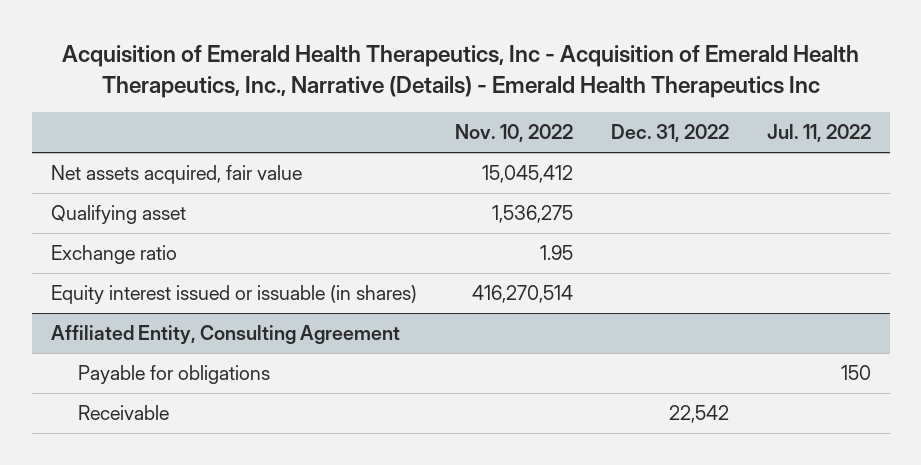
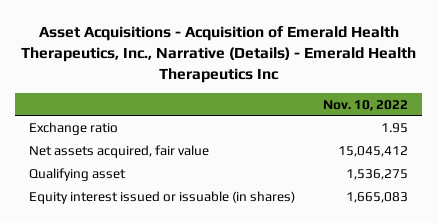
[61,45,859,98] Acquisition of Emerald Health Therapeutics, Inc - Acquisition of Emerald Health Therapeutics, Inc., Narrative (Details) - Emerald Health Therapeutics Inc -> [20,25,416,84] Asset Acquisitions - Acquisition of Emerald Health Therapeutics, Inc., Narrative (Details) - Emerald Health Therapeutics Inc
[610,124,729,143] Dec. 31, 2022 -> none
[766,124,871,143] Jul. 11, 2022 -> none
[50,245,177,265] Exchange ratio -> [29,121,119,135] Exchange ratio
[50,325,400,345] Affiliated Entity, Consulting Agreement -> none
[77,365,270,385] Payable for obligations -> none
[77,405,169,421] Receivable -> none
[471,285,573,304] 416,270,514 -> [346,191,409,203] 1,665,083

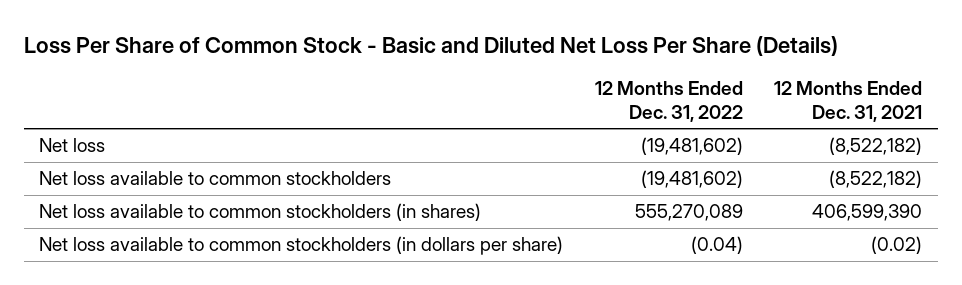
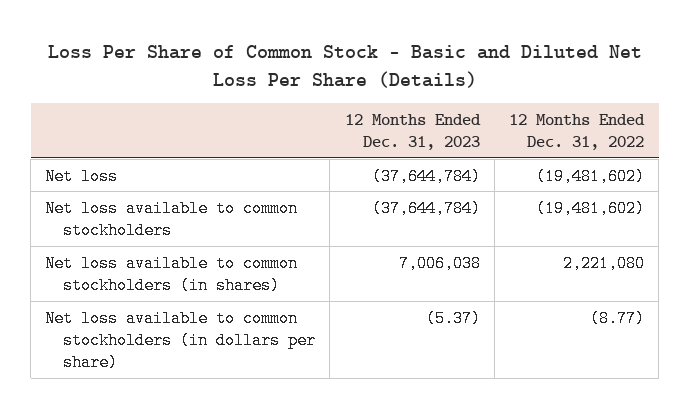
[774,81,923,122] 12 Months Ended Dec. 31, 2021 -> none
none -> [344,113,481,150] 12 Months Ended Dec. 31, 2023
[634,204,743,222] 555,270,089 -> [562,254,645,272] 2,221,080
[690,236,743,255] (0.04) -> [589,309,645,327] (8.77)

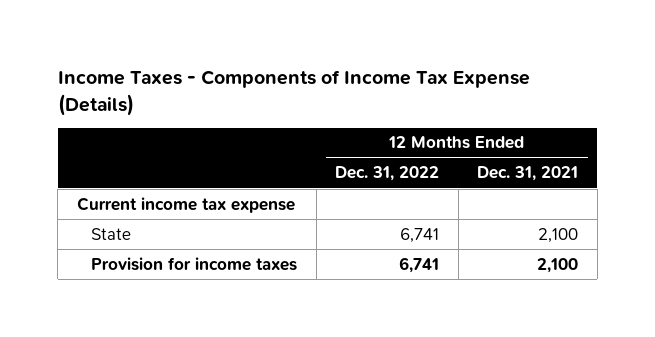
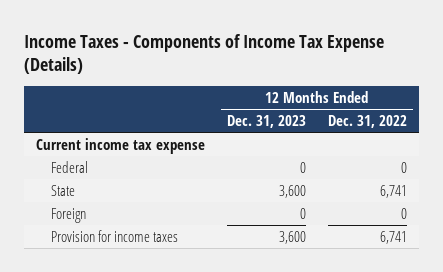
[477,166,579,182] Dec. 31, 2021 -> none
none -> [226,114,306,128] Dec. 31, 2023
none -> [51,160,89,173] Federal
none -> [51,207,87,223] Foreign

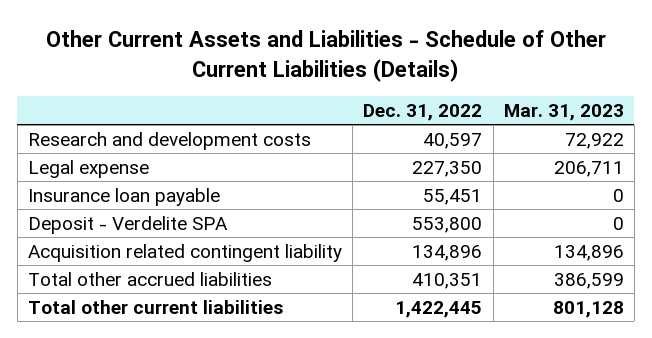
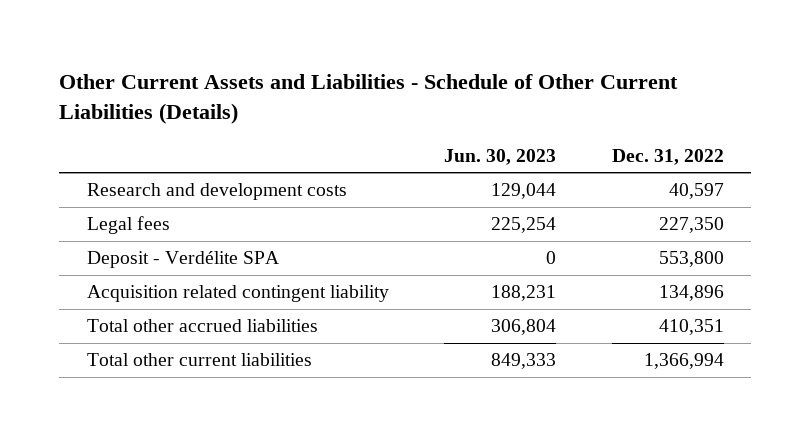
[503,103,624,121] Mar. 31, 2023 -> none
none -> [444,148,557,165] Jun. 30, 2023
[28,187,221,206] Insurance loan payable -> none
[28,159,150,178] Legal expense -> [86,216,170,235] Legal fees
[28,215,229,234] Deposit - Verdelite SPA -> [86,251,279,269] Deposit - Verdélite SPA
[395,300,483,318] 1,422,445 -> [643,353,724,370] 1,366,994

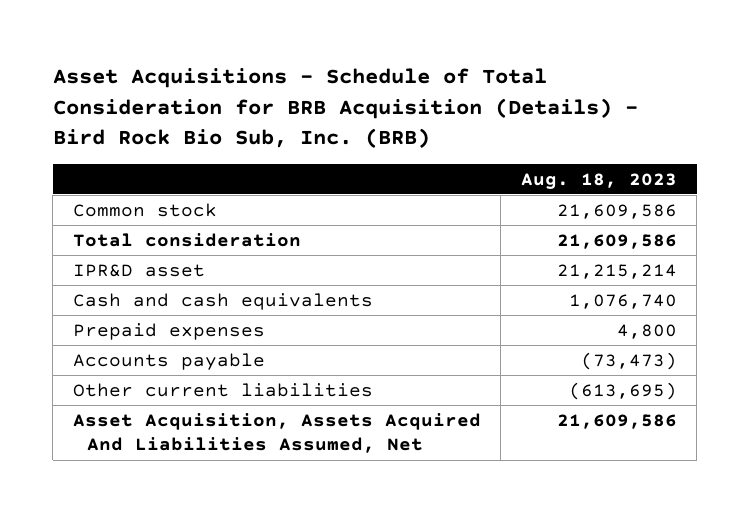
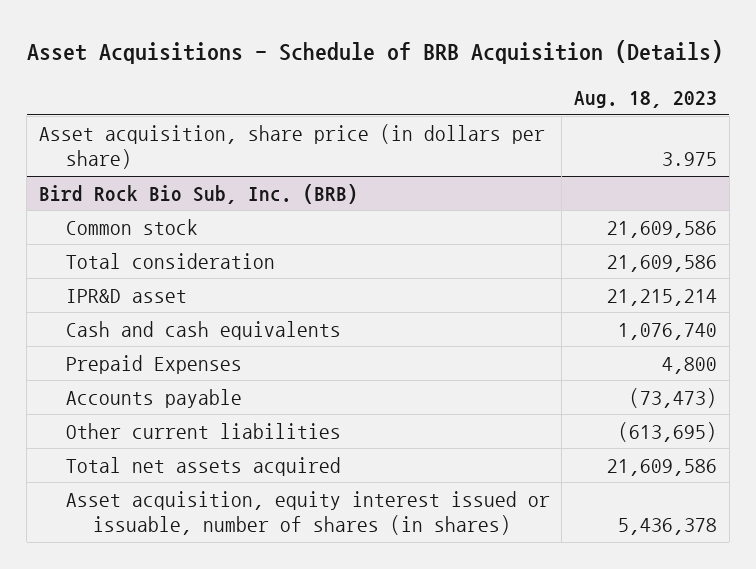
[52,68,638,149] Asset Acquisitions - Schedule of Total Consideration for BRB Acquisition (Details) - Bird Rock Bio Sub, Inc. (BRB) -> [26,40,723,65] Asset Acquisitions - Schedule of BRB Acquisition (Details)
none -> [38,123,545,170] Asset acquisition, share price (in dollars per share)
none -> [38,183,358,204] Bird Rock Bio Sub, Inc. (BRB)
[72,322,265,340] Prepaid expenses -> [65,354,242,374] Prepaid Expenses
[72,412,481,454] Asset Acquisition, Assets Acquired And Liabilities Assumed, Net -> [65,456,341,476] Total net assets acquired
none -> [65,490,550,536] Asset acquisition, equity interest issued or issuable, number of shares (in shares)

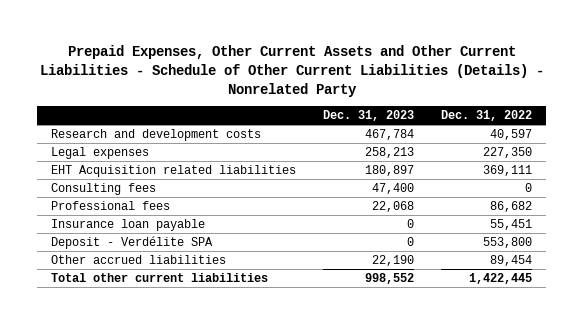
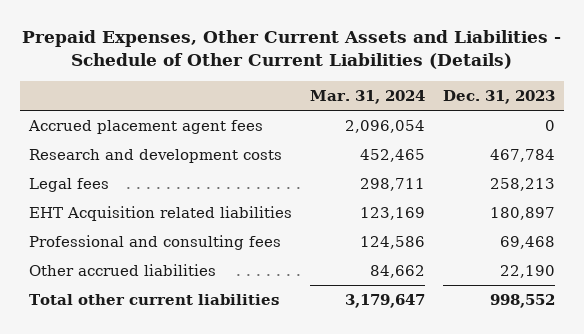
[39,44,544,97] Prepaid Expenses, Other Current Assets and Other Current Liabilities - Schedule of Other Current Liabilities (Details) - Nonrelated Party -> [21,29,561,70] Prepaid Expenses, Other Current Assets and Liabilities - Schedule of Other Current Liabilities (Details)
[441,110,533,122] Dec. 31, 2022 -> none
none -> [309,90,425,105] Mar. 31, 2024
none -> [27,120,263,135] Accrued placement agent fees
[50,146,149,159] Legal expenses -> [28,178,109,193] Legal fees
[50,182,156,195] Consulting fees -> none
[50,218,205,231] Insurance loan payable -> none
[50,235,213,249] Deposit - Verdélite SPA -> none
[50,200,170,210] Professional fees -> [28,235,281,251] Professional and consulting fees
[372,200,415,212] 22,068 -> [499,236,555,250] 69,468

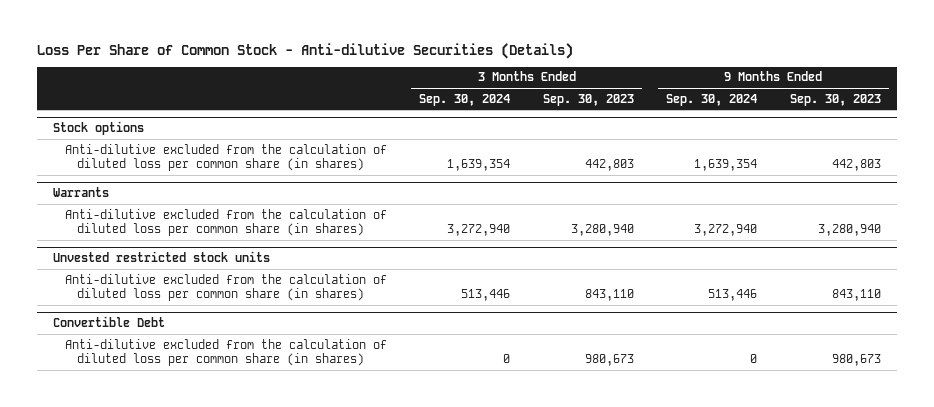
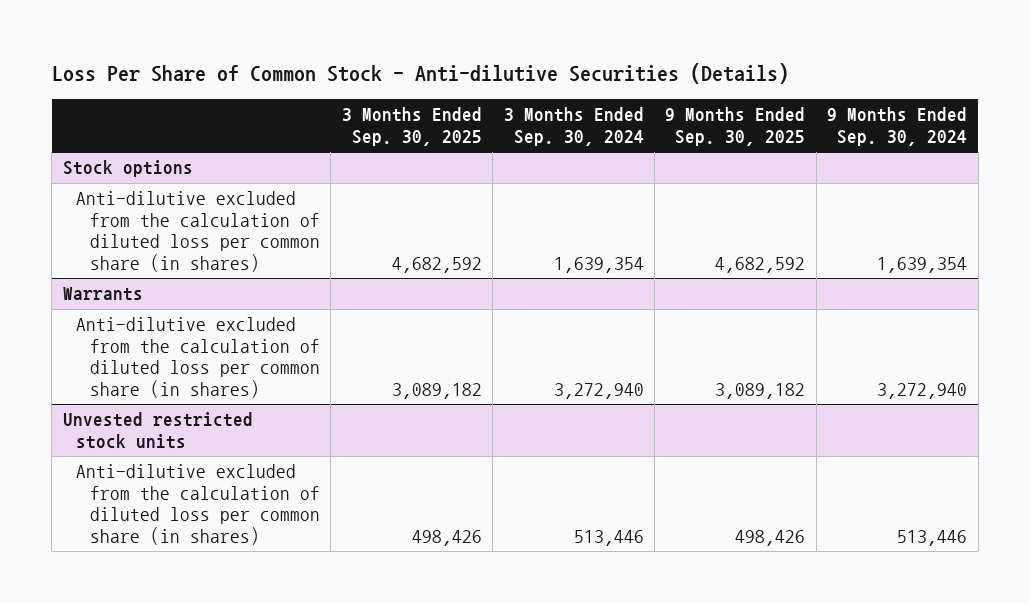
[542,93,634,106] Sep. 30, 2023 -> none
[789,93,881,106] Sep. 30, 2023 -> none
none -> [341,107,482,146] 3 Months Ended Sep. 30, 2025
none -> [665,107,806,146] 9 Months Ended Sep. 30, 2025
[53,315,166,327] Convertible Debt -> none
[64,338,387,367] Anti-dilutive excluded from the calculation of diluted loss per common share (in shares) -> none

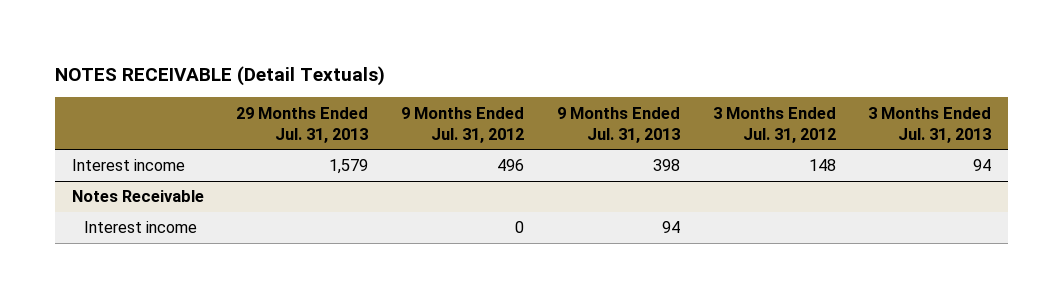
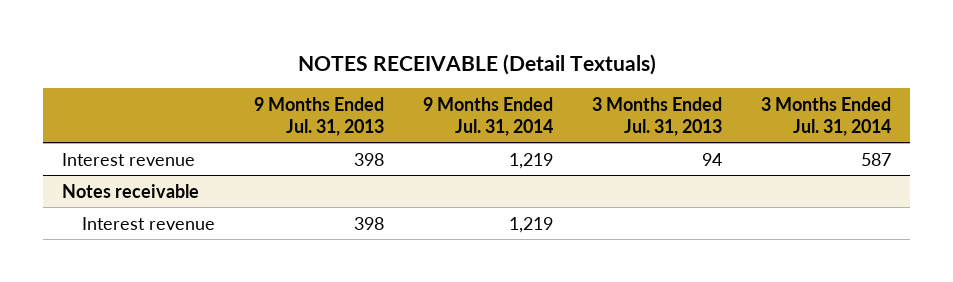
[236,106,369,143] 29 Months Ended Jul. 31, 2013 -> none
[401,106,525,143] 9 Months Ended Jul. 31, 2012 -> none
[712,106,836,143] 3 Months Ended Jul. 31, 2012 -> none
none -> [422,96,553,136] 9 Months Ended Jul. 31, 2014
none -> [760,96,891,136] 3 Months Ended Jul. 31, 2014
[71,159,185,172] Interest income -> [62,152,196,166] Interest revenue
[71,190,204,203] Notes Receivable -> [62,183,200,198] Notes receivable
[83,221,197,234] Interest income -> [81,216,215,230] Interest revenue
[661,221,680,234] 94 -> [353,216,384,230] 398

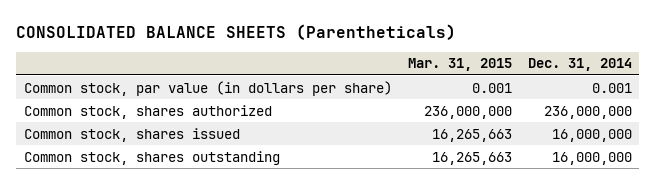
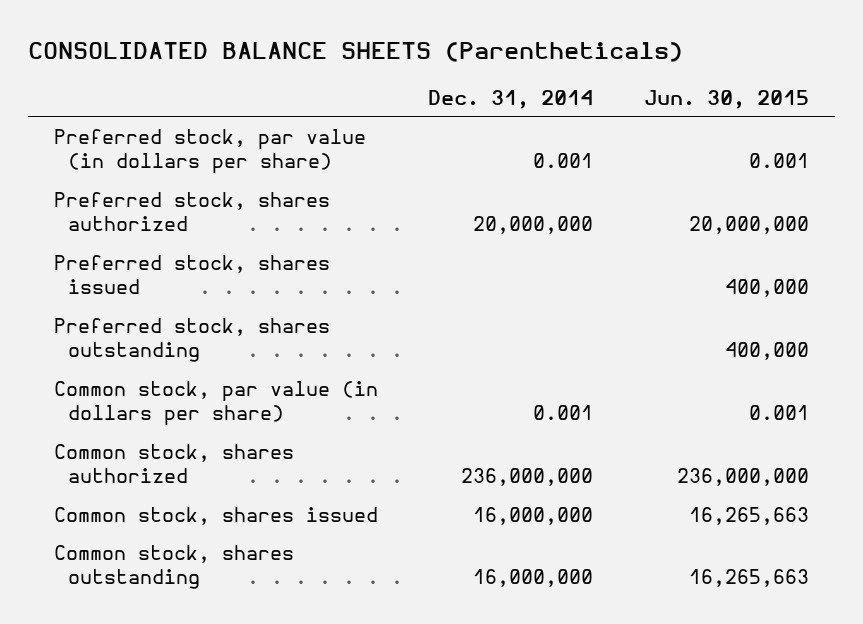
[407,58,512,72] Mar. 31, 2015 -> none
none -> [644,89,810,109] Jun. 30, 2015
none -> [53,128,366,174] Preferred stock, par value (in dollars per share)
none -> [53,191,330,232] Preferred stock, shares authorized
none -> [53,254,330,295] Preferred stock, shares issued
none -> [53,317,330,363] Preferred stock, shares outstanding

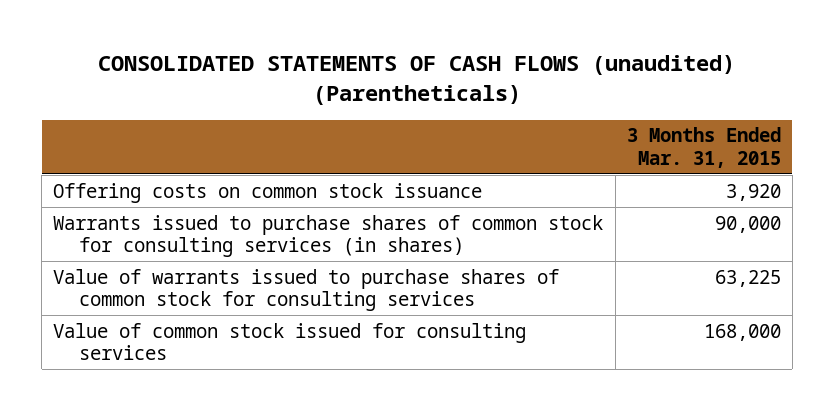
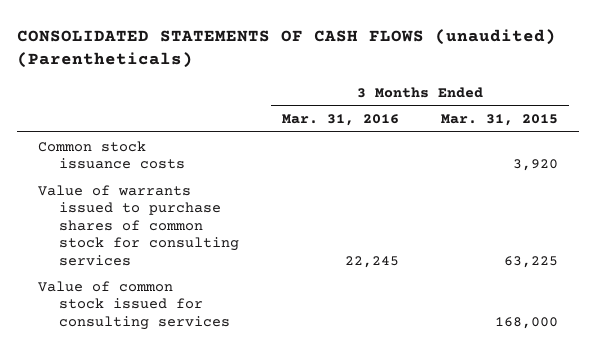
none -> [281,114,399,127] Mar. 31, 2016
[53,214,604,258] Warrants issued to purchase shares of common stock for consulting services (in shares) -> none
[53,182,483,203] Offering costs on common stock issuance -> [38,140,186,170] Common stock issuance costs

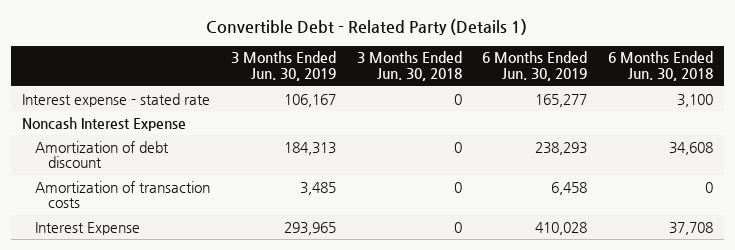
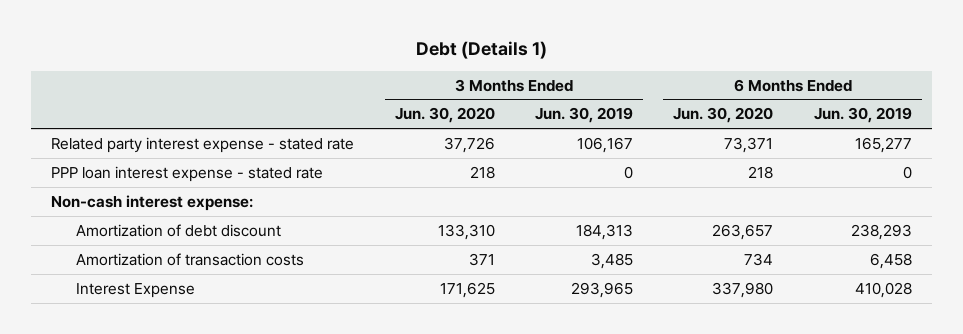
[206,19,528,36] Convertible Debt - Related Party (Details 1) -> [415,41,547,60] Debt (Details 1)
[356,51,462,82] 3 Months Ended Jun. 30, 2018 -> none
[608,51,714,82] 6 Months Ended Jun. 30, 2018 -> none
none -> [394,107,495,124] Jun. 30, 2020
none -> [673,107,774,124] Jun. 30, 2020
[21,92,210,107] Interest expense - stated rate -> [51,136,355,153] Related party interest expense - stated rate
none -> [51,165,324,182] PPP loan interest expense - stated rate
[21,116,186,131] Noncash Interest Expense -> [51,194,254,211] Non-cash interest expense:

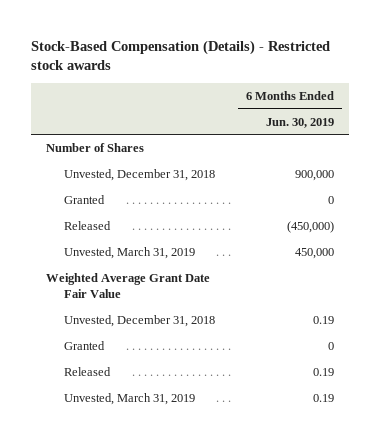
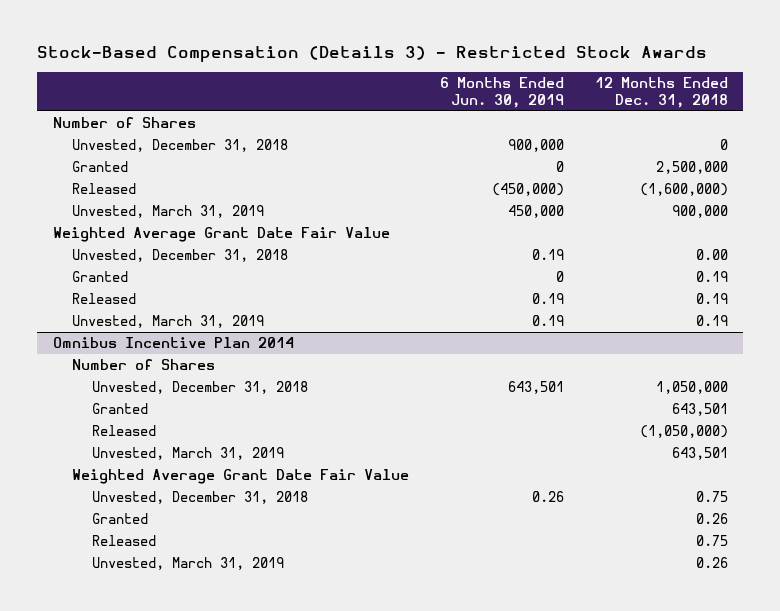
[31,39,331,71] Stock-Based Compensation (Details) - Restricted stock awards -> [37,46,708,63] Stock-Based Compensation (Details 3) - Restricted Stock Awards
none -> [594,76,728,108] 12 Months Ended Dec. 31, 2018
none -> [52,337,294,349] Omnibus Incentive Plan 2014
none -> [72,359,216,371] Number of Shares
none -> [92,381,309,395] Unvested, December 31, 2018
none -> [92,403,149,415] Granted
none -> [92,425,157,437] Released
none -> [92,447,285,461] Unvested, March 31, 2019
none -> [72,469,410,485] Weighted Average Grant Date Fair Value
none -> [92,491,309,505] Unvested, December 31, 2018
none -> [92,513,149,525] Granted
none -> [92,535,157,547] Released
none -> [92,557,285,571] Unvested, March 31, 2019

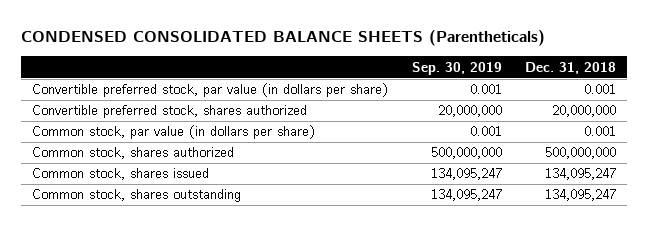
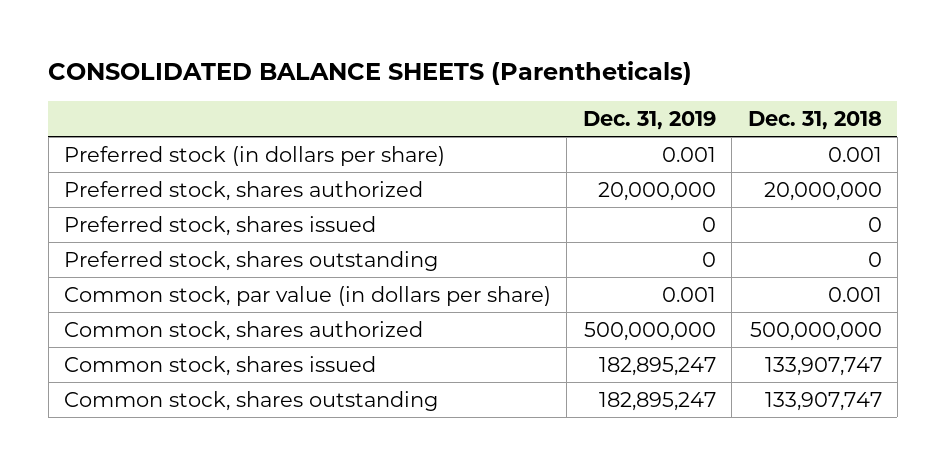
[20,30,545,47] CONDENSED CONSOLIDATED BALANCE SHEETS (Parentheticals) -> [48,61,693,86] CONSOLIDATED BALANCE SHEETS (Parentheticals)
[411,61,502,75] Sep. 30, 2019 -> none
none -> [582,111,716,131] Dec. 31, 2019
[32,83,389,98] Convertible preferred stock, par value (in dollars per share) -> [63,145,445,166] Preferred stock (in dollars per share)
[32,105,308,119] Convertible preferred stock, shares authorized -> [63,180,423,201] Preferred stock, shares authorized
none -> [63,215,376,236] Preferred stock, shares issued
none -> [63,250,438,271] Preferred stock, shares outstanding
[544,168,616,181] 134,095,247 -> [764,356,882,376] 133,907,747
[544,189,616,202] 134,095,247 -> [764,391,882,411] 133,907,747

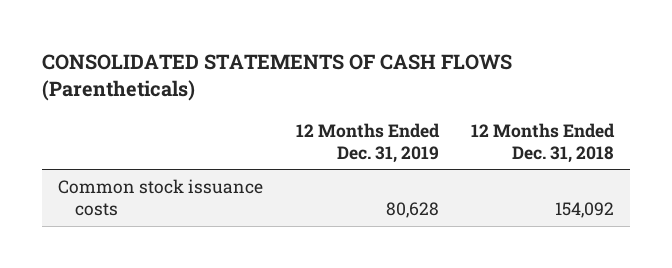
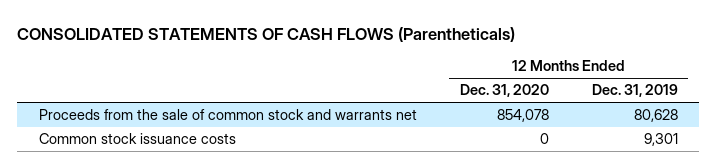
[470,122,615,164] 12 Months Ended Dec. 31, 2018 -> none
none -> [459,84,549,98] Dec. 31, 2020
none -> [38,109,417,121] Proceeds from the sale of common stock and warrants net
[385,202,439,219] 80,628 -> [643,133,678,147] 9,301

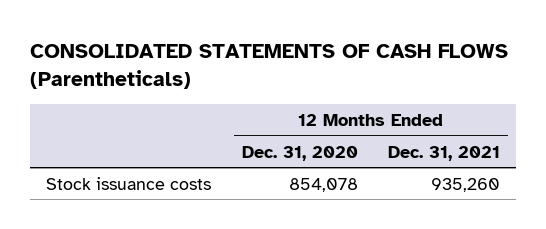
[591,84,678,98] Dec. 31, 2019 -> none
none -> [388,145,501,161] Dec. 31, 2021
[38,109,417,121] Proceeds from the sale of common stock and warrants net -> none
[38,133,236,145] Common stock issuance costs -> [45,176,211,190] Stock issuance costs
[539,133,549,145] 0 -> [288,177,358,192] 854,078

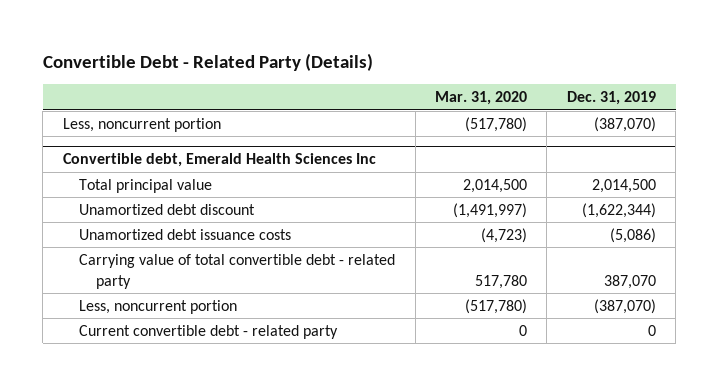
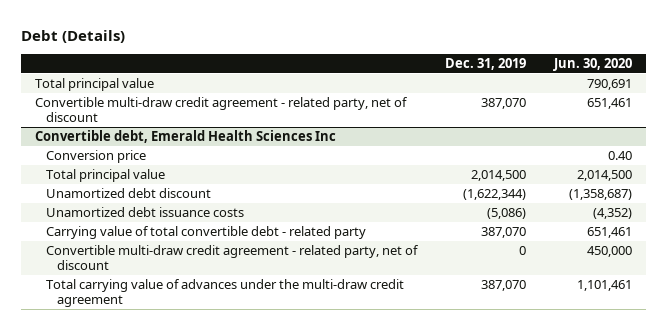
[42,52,373,71] Convertible Debt - Related Party (Details) -> [20,29,125,43] Debt (Details)
[435,91,528,106] Mar. 31, 2020 -> none
none -> [553,57,633,71] Jun. 30, 2020
[62,117,221,132] Less, noncurrent portion -> none
none -> [34,78,154,92] Total principal value
none -> [34,97,408,123] Convertible multi-draw credit agreement - related party, net of discount
none -> [45,150,146,164] Conversion price
[79,299,238,314] Less, noncurrent portion -> none
[79,324,339,339] Current convertible debt - related party -> none
none -> [45,245,419,271] Convertible multi-draw credit agreement - related party, net of discount
none -> [45,279,404,308] Total carrying value of advances under the multi-draw credit agreement

